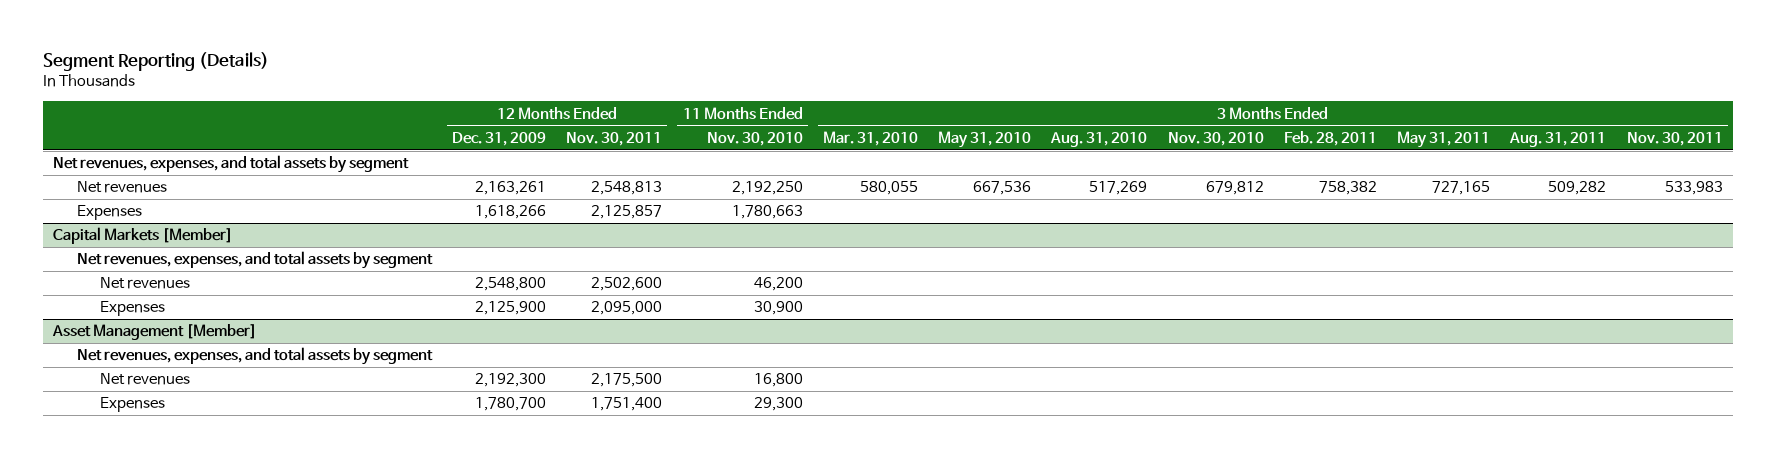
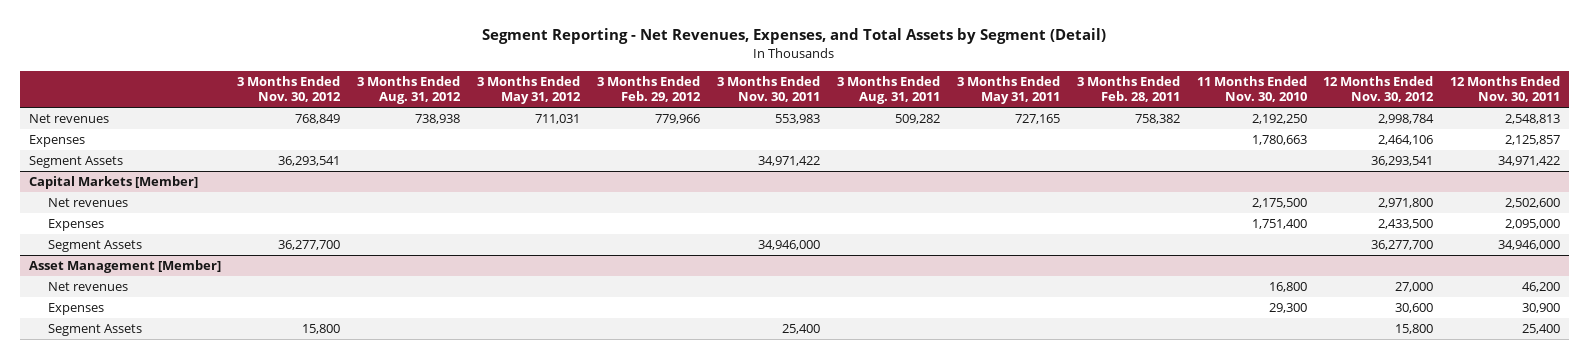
[43,52,270,72] Segment Reporting (Details) -> [482,28,1107,45] Segment Reporting - Net Revenues, Expenses, and Total Assets by Segment (Detail)
[452,132,547,147] Dec. 31, 2009 -> none
[822,131,918,147] Mar. 31, 2010 -> none
[938,131,1032,149] May 31, 2010 -> none
[1050,132,1148,148] Aug. 31, 2010 -> none
[1167,132,1264,147] Nov. 30, 2010 -> none
none -> [237,76,342,103] 3 Months Ended Nov. 30, 2012
none -> [357,76,462,105] 3 Months Ended Aug. 31, 2012
none -> [477,76,582,105] 3 Months Ended May 31, 2012
none -> [597,76,702,103] 3 Months Ended Feb. 29, 2012
none -> [1323,76,1435,103] 12 Months Ended Nov. 30, 2012
[53,155,410,174] Net revenues, expenses, and total assets by segment -> none
[1664,181,1723,196] 533,983 -> [774,114,820,125] 553,983
none -> [28,156,123,169] Segment Assets
[76,251,433,270] Net revenues, expenses, and total assets by segment -> none
[753,277,803,292] 46,200 -> [1251,198,1307,209] 2,175,500
[753,301,803,316] 30,900 -> [1251,219,1307,230] 1,751,400
none -> [47,240,142,253] Segment Assets
[76,347,433,366] Net revenues, expenses, and total assets by segment -> none
[591,373,663,388] 2,175,500 -> [1522,282,1561,293] 46,200
[591,397,663,412] 1,751,400 -> [1522,303,1561,314] 30,900
none -> [47,324,142,337] Segment Assets

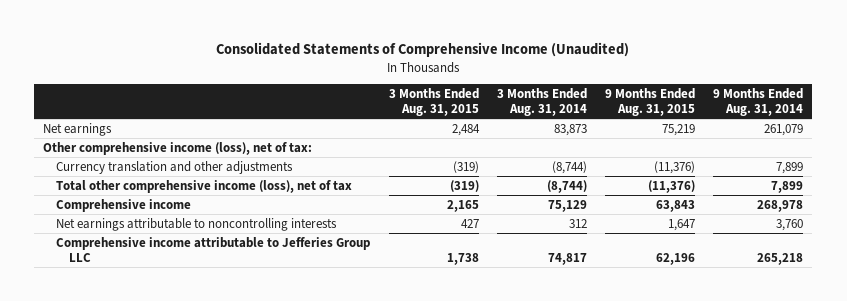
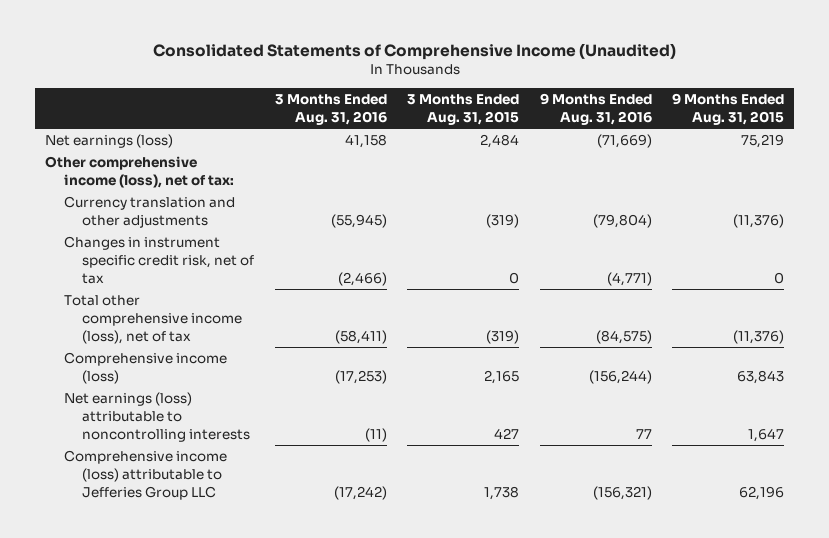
[496,87,587,117] 3 Months Ended Aug. 31, 2014 -> none
[713,87,804,117] 9 Months Ended Aug. 31, 2014 -> none
none -> [274,94,387,125] 3 Months Ended Aug. 31, 2016
none -> [539,93,652,125] 9 Months Ended Aug. 31, 2016
[43,122,113,136] Net earnings -> [45,134,174,149] Net earnings (loss)
none -> [63,236,255,284] Changes in instrument specific credit risk, net of tax
[56,198,192,212] Comprehensive income -> [63,352,227,384] Comprehensive income (loss)
[56,217,338,231] Net earnings attributable to noncontrolling interests -> [63,392,251,442] Net earnings (loss) attributable to noncontrolling interests
[56,236,371,262] Comprehensive income attributable to Jefferies Group LLC -> [63,450,227,500] Comprehensive income (loss) attributable to Jefferies Group LLC

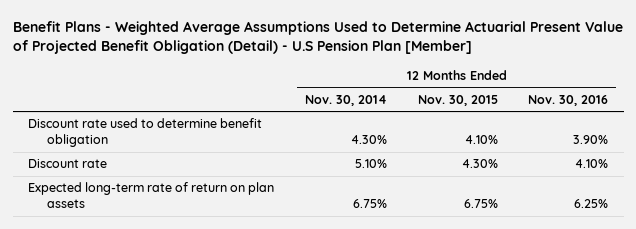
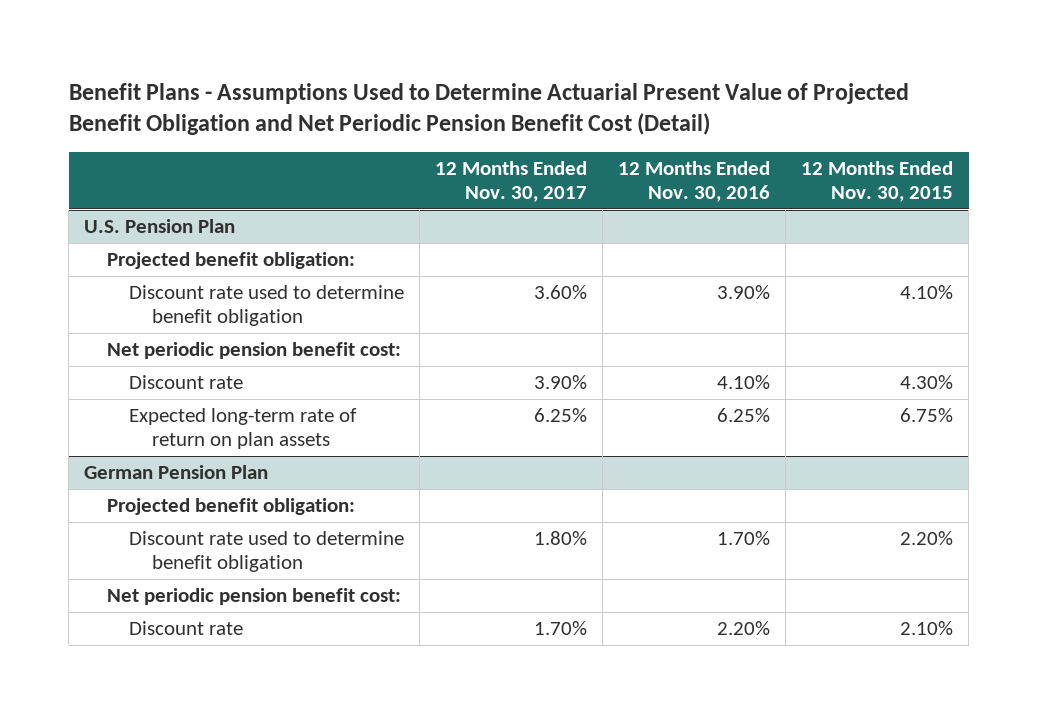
[12,20,623,54] Benefit Plans - Weighted Average Assumptions Used to Determine Actuarial Present Value of Projected Benefit Obligation (Detail) - U.S Pension Plan [Member] -> [68,82,909,136] Benefit Plans - Assumptions Used to Determine Actuarial Present Value of Projected Benefit Obligation and Net Periodic Pension Benefit Cost (Detail)
[304,94,387,106] Nov. 30, 2014 -> none
none -> [435,160,588,202] 12 Months Ended Nov. 30, 2017
none -> [84,219,236,234] U.S. Pension Plan
none -> [106,252,355,270] Projected benefit obligation:
none -> [106,342,401,360] Net periodic pension benefit cost:
none -> [84,465,269,480] German Pension Plan
none -> [106,498,355,516] Projected benefit obligation:
none -> [129,531,405,573] Discount rate used to determine benefit obligation
none -> [106,588,401,606] Net periodic pension benefit cost:
none -> [129,621,244,636] Discount rate

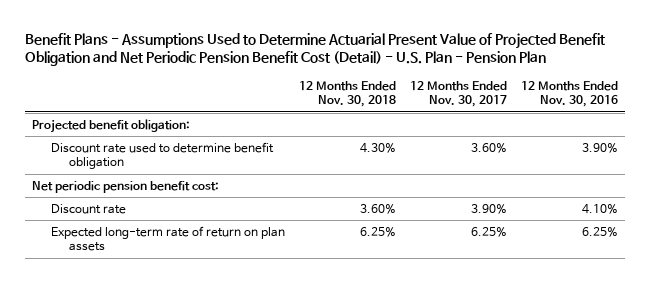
[68,82,909,136] Benefit Plans - Assumptions Used to Determine Actuarial Present Value of Projected Benefit Obligation and Net Periodic Pension Benefit Cost (Detail) -> [25,32,606,67] Benefit Plans - Assumptions Used to Determine Actuarial Present Value of Projected Benefit Obligation and Net Periodic Pension Benefit Cost (Detail) - U.S. Plan - Pension Plan
[801,160,954,202] 12 Months Ended Nov. 30, 2015 -> none
none -> [298,80,396,108] 12 Months Ended Nov. 30, 2018
[84,219,236,234] U.S. Pension Plan -> none
[84,465,269,480] German Pension Plan -> none
[106,498,355,516] Projected benefit obligation: -> none
[129,531,405,573] Discount rate used to determine benefit obligation -> none
[106,588,401,606] Net periodic pension benefit cost: -> none
[129,621,244,636] Discount rate -> none

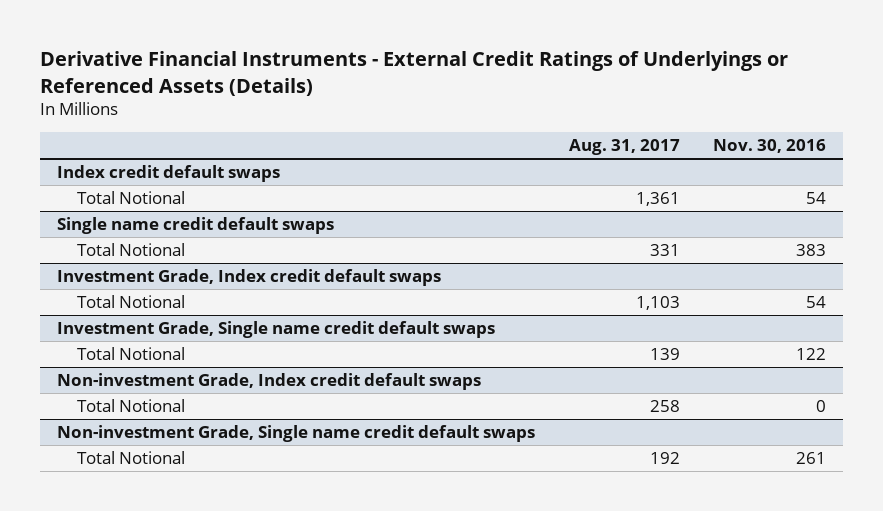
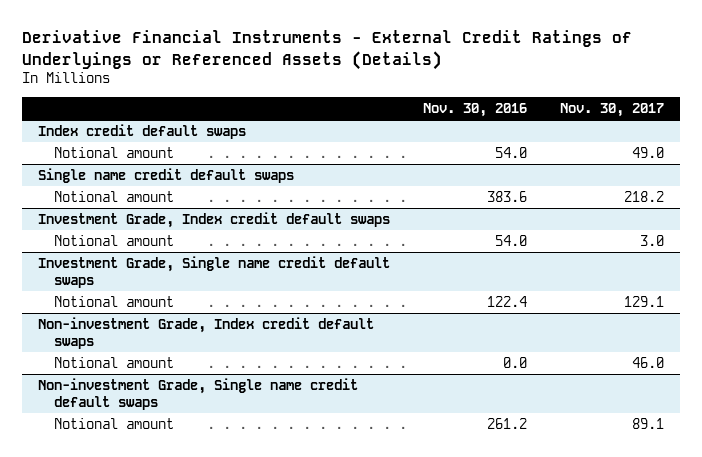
[568,139,680,156] Aug. 31, 2017 -> none
none -> [559,103,664,118] Nov. 30, 2017
[76,191,185,205] Total Notional -> [54,146,175,158] Notional amount
[806,192,827,205] 54 -> [494,146,527,158] 54.0
[76,243,185,257] Total Notional -> [54,190,175,202] Notional amount
[796,244,827,257] 383 -> [486,190,527,202] 383.6
[76,295,185,309] Total Notional -> [54,234,175,246] Notional amount
[806,296,827,309] 54 -> [494,234,527,246] 54.0
[76,347,185,361] Total Notional -> [54,295,175,307] Notional amount
[796,348,827,361] 122 -> [486,295,527,307] 122.4
[76,399,185,413] Total Notional -> [54,356,175,368] Notional amount
[816,400,827,413] 0 -> [502,356,527,368] 0.0
[76,451,185,465] Total Notional -> [54,417,175,429] Notional amount
[796,452,827,465] 261 -> [486,417,527,429] 261.2

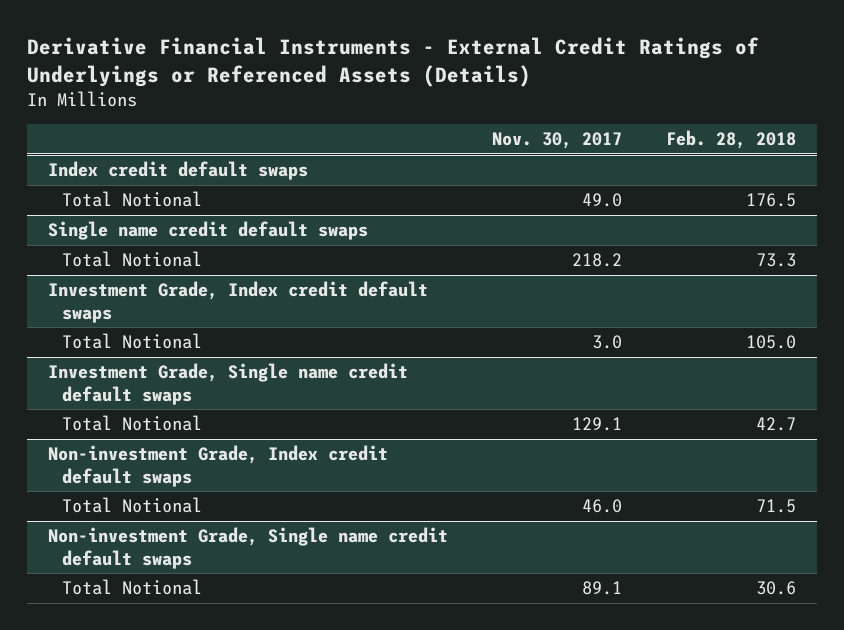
[422,103,527,118] Nov. 30, 2016 -> none
none -> [665,130,796,150] Feb. 28, 2018
[54,146,175,158] Notional amount -> [61,191,202,208] Total Notional
[54,190,175,202] Notional amount -> [61,251,202,268] Total Notional
[54,234,175,246] Notional amount -> [61,333,202,350] Total Notional
[54,295,175,307] Notional amount -> [61,415,202,432] Total Notional
[54,356,175,368] Notional amount -> [61,497,202,514] Total Notional
[54,417,175,429] Notional amount -> [61,579,202,596] Total Notional

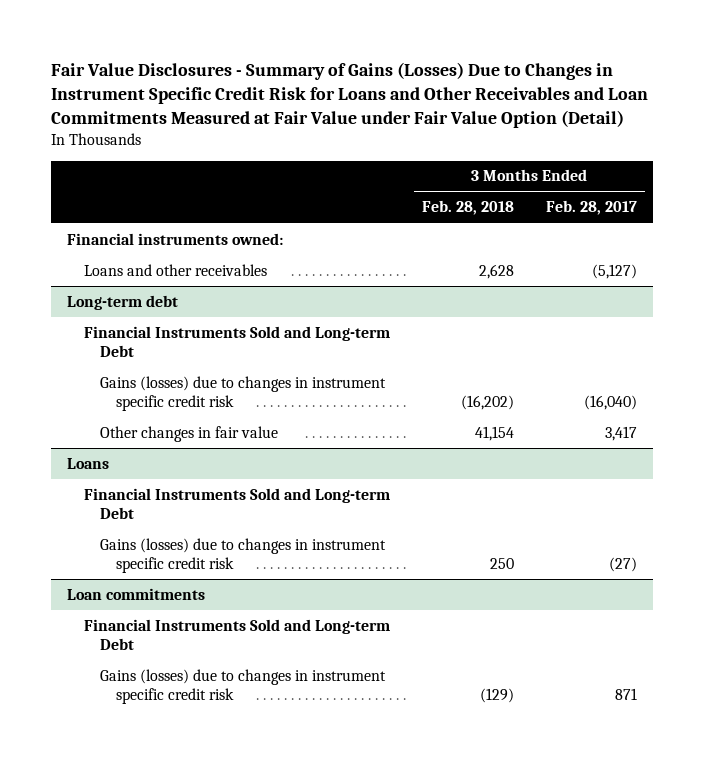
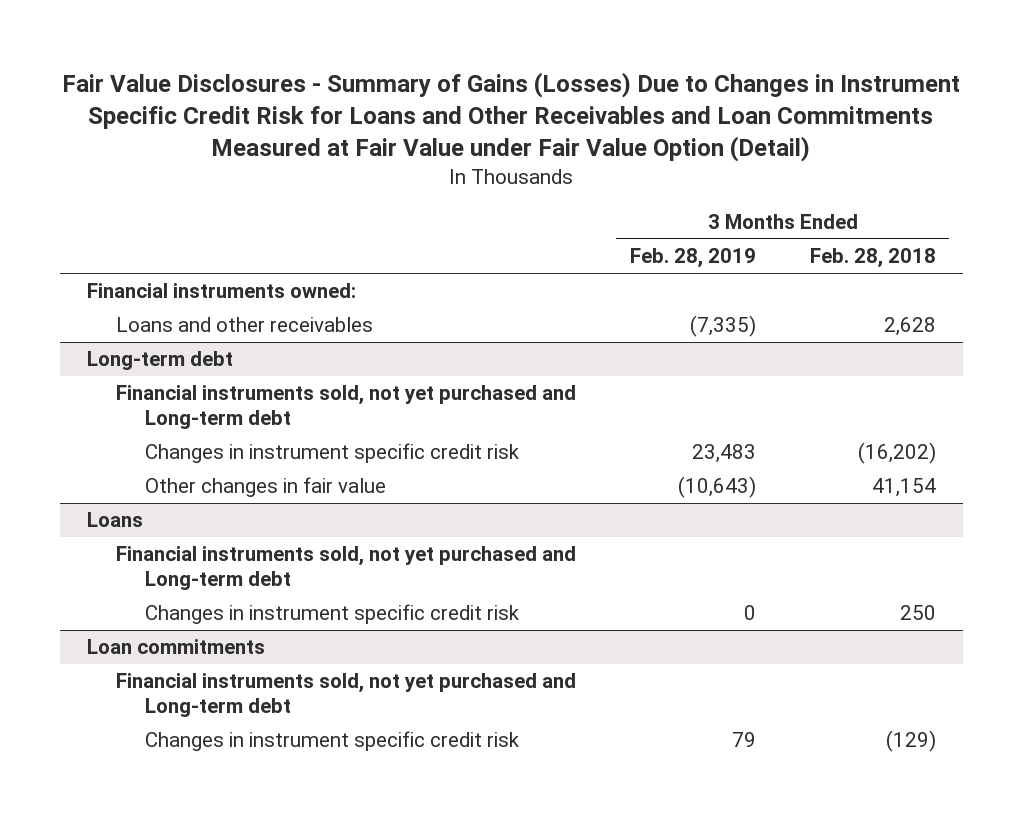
[545,200,637,216] Feb. 28, 2017 -> none
none -> [629,248,756,269] Feb. 28, 2019
[83,325,390,357] Financial Instruments Sold and Long-term Debt -> [116,385,577,429] Financial instruments sold, not yet purchased and Long-term debt
[100,375,387,411] Gains (losses) due to changes in instrument specific credit risk -> [145,443,520,464] Changes in instrument specific credit risk
[83,487,390,519] Financial Instruments Sold and Long-term Debt -> [116,546,577,590] Financial instruments sold, not yet purchased and Long-term debt
[100,537,387,573] Gains (losses) due to changes in instrument specific credit risk -> [145,604,520,625] Changes in instrument specific credit risk
[83,618,390,650] Financial Instruments Sold and Long-term Debt -> [116,673,577,717] Financial instruments sold, not yet purchased and Long-term debt
[100,668,387,704] Gains (losses) due to changes in instrument specific credit risk -> [145,731,520,752] Changes in instrument specific credit risk

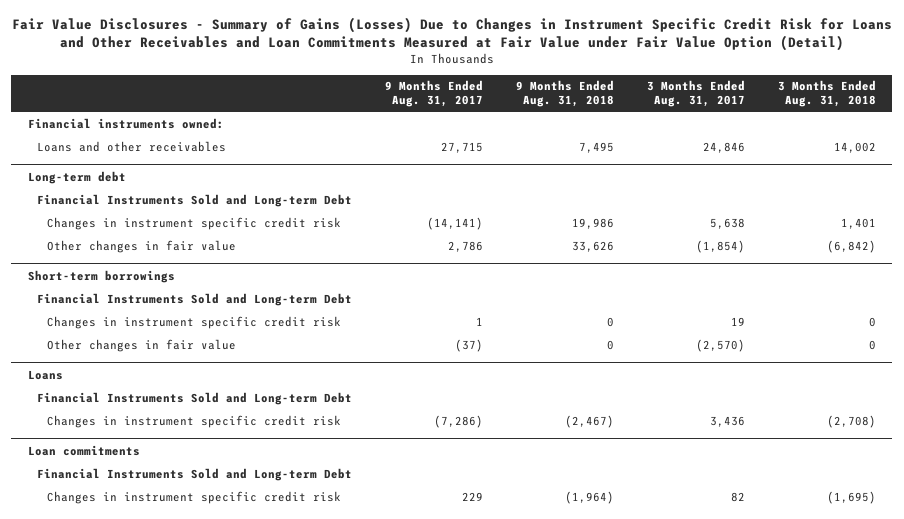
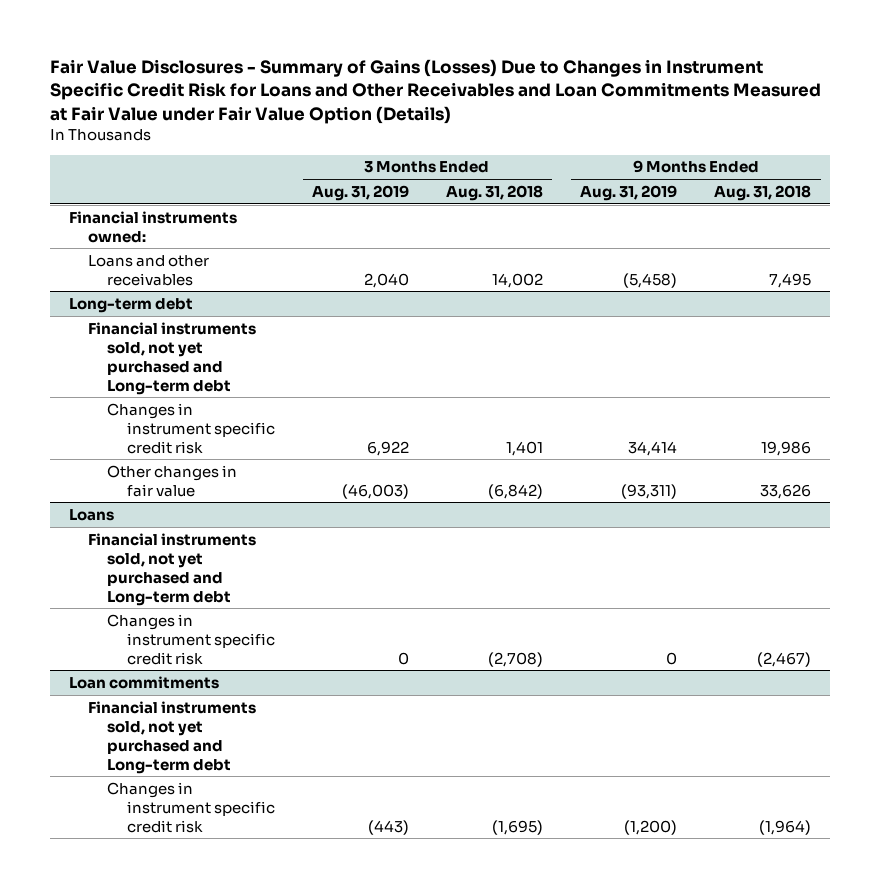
[11,17,892,52] Fair Value Disclosures - Summary of Gains (Losses) Due to Changes in Instrument Specific Credit Risk for Loans and Other Receivables and Loan Commitments Measured at Fair Value under Fair Value Option (Detail) -> [50,59,822,124] Fair Value Disclosures - Summary of Gains (Losses) Due to Changes in Instrument Specific Credit Risk for Loans and Other Receivables and Loan Commitments Measured at Fair Value under Fair Value Option (Details)
[385,80,484,107] 9 Months Ended Aug. 31, 2017 -> none
[647,80,746,107] 3 Months Ended Aug. 31, 2017 -> none
none -> [311,184,409,201] Aug. 31, 2019
none -> [580,184,678,201] Aug. 31, 2019
[37,193,353,207] Financial Instruments Sold and Long-term Debt -> [88,321,257,395] Financial instruments sold, not yet purchased and Long-term debt
[27,269,175,283] Short-term borrowings -> none
[37,292,353,306] Financial Instruments Sold and Long-term Debt -> none
[47,315,342,329] Changes in instrument specific credit risk -> none
[47,338,237,352] Other changes in fair value -> none
[37,391,353,405] Financial Instruments Sold and Long-term Debt -> [88,532,257,606] Financial instruments sold, not yet purchased and Long-term debt
[37,467,353,481] Financial Instruments Sold and Long-term Debt -> [88,700,257,774] Financial instruments sold, not yet purchased and Long-term debt

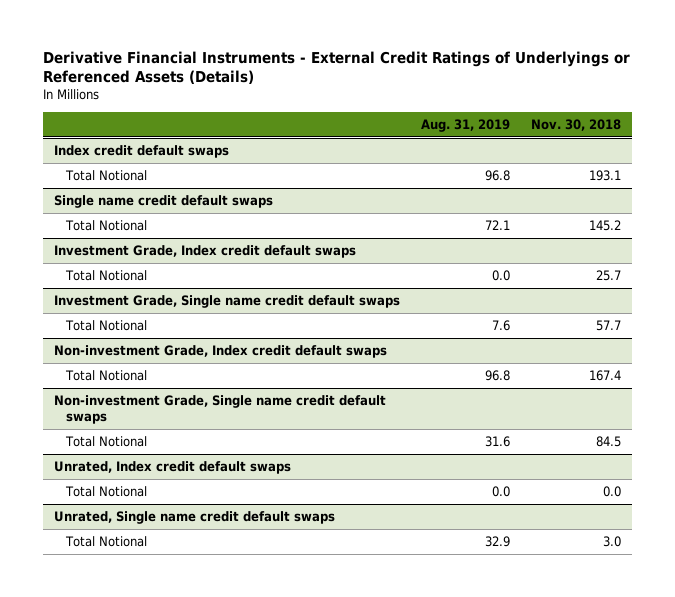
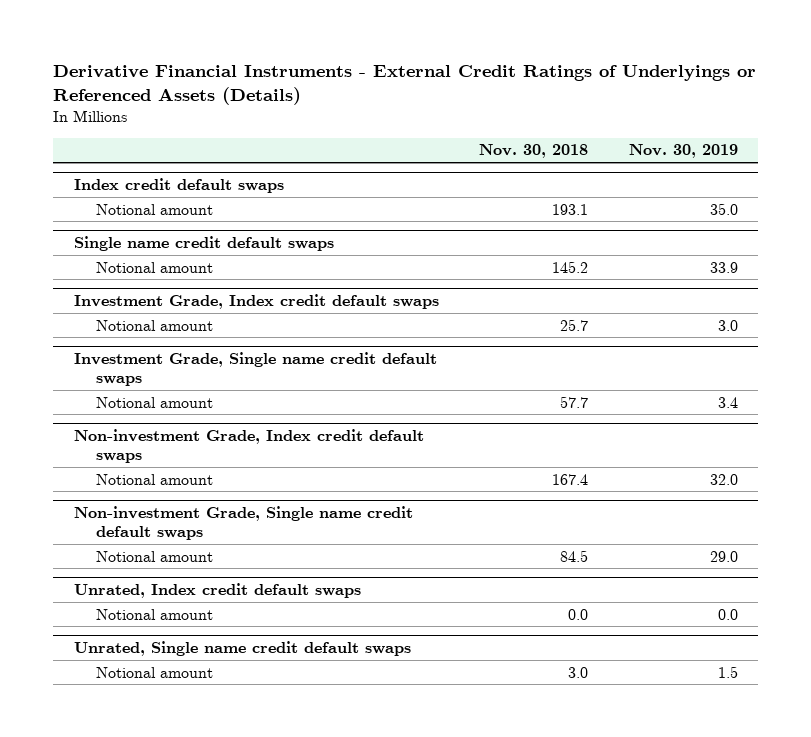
[421,118,511,132] Aug. 31, 2019 -> none
none -> [628,144,738,159] Nov. 30, 2019
[64,169,147,181] Total Notional -> [95,203,213,215] Notional amount
[64,219,147,231] Total Notional -> [95,261,213,273] Notional amount
[64,269,147,281] Total Notional -> [95,319,213,331] Notional amount
[64,319,147,331] Total Notional -> [95,396,213,408] Notional amount
[64,369,147,381] Total Notional -> [95,473,213,485] Notional amount
[64,435,147,447] Total Notional -> [95,550,213,562] Notional amount
[64,485,147,497] Total Notional -> none
none -> [95,608,213,620] Notional amount
[64,535,147,547] Total Notional -> none
none -> [95,666,213,678] Notional amount

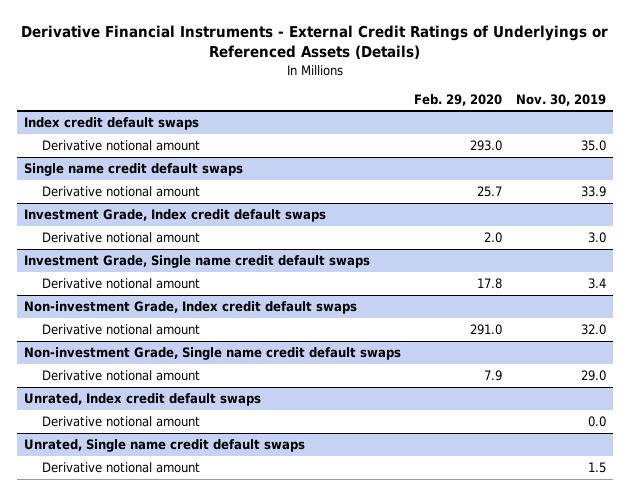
[479,144,589,159] Nov. 30, 2018 -> none
none -> [414,93,503,106] Feb. 29, 2020
[95,203,213,215] Notional amount -> [41,140,200,152] Derivative notional amount
[95,261,213,273] Notional amount -> [41,186,200,198] Derivative notional amount
[95,319,213,331] Notional amount -> [41,232,200,244] Derivative notional amount
[95,396,213,408] Notional amount -> [41,278,200,290] Derivative notional amount
[95,473,213,485] Notional amount -> [41,324,200,336] Derivative notional amount
[95,550,213,562] Notional amount -> [41,370,200,382] Derivative notional amount
[95,608,213,620] Notional amount -> [41,416,200,428] Derivative notional amount
[95,666,213,678] Notional amount -> [41,462,200,474] Derivative notional amount

